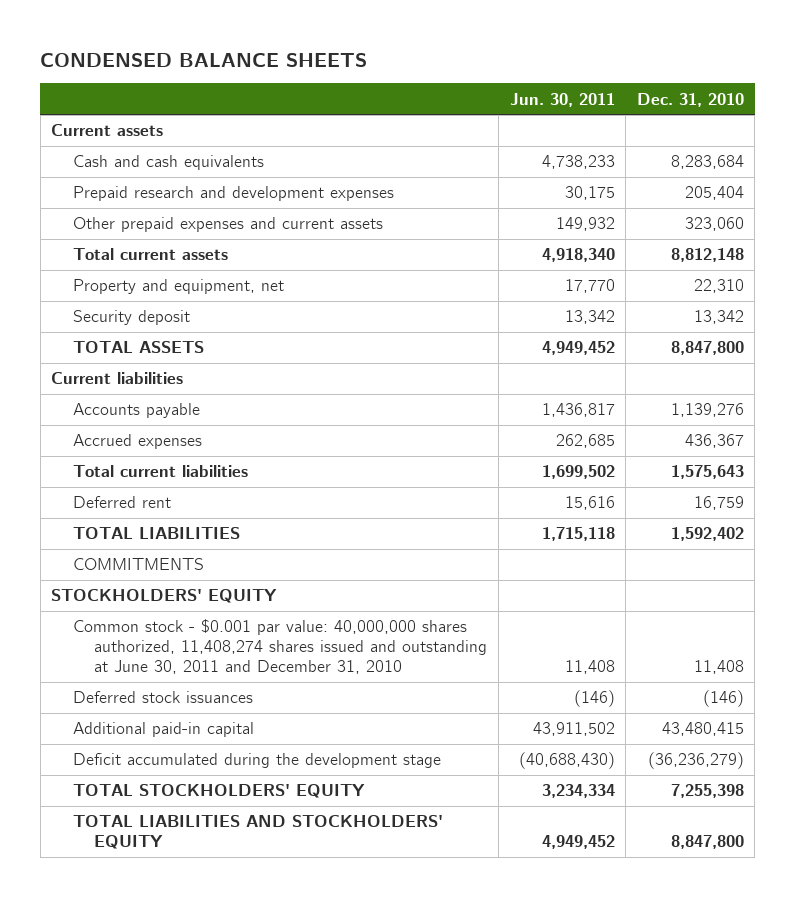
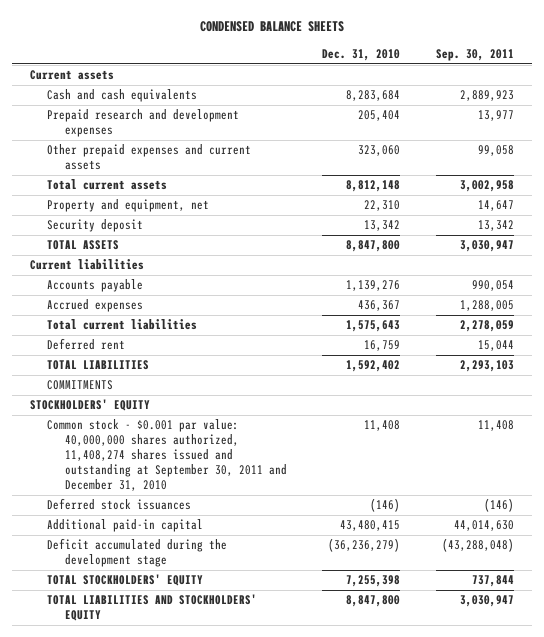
[509,92,615,107] Jun. 30, 2011 -> none
none -> [435,48,514,61] Sep. 30, 2011
[72,619,488,675] Common stock - $0.001 par value: 40,000,000 shares authorized, 11,408,274 shares issued and outstanding at June 30, 2011 and December 31, 2010 -> [47,419,287,492] Common stock - $0.001 par value: 40,000,000 shares authorized, 11,408,274 shares issued and outstanding at September 30, 2011 and December 31, 2010

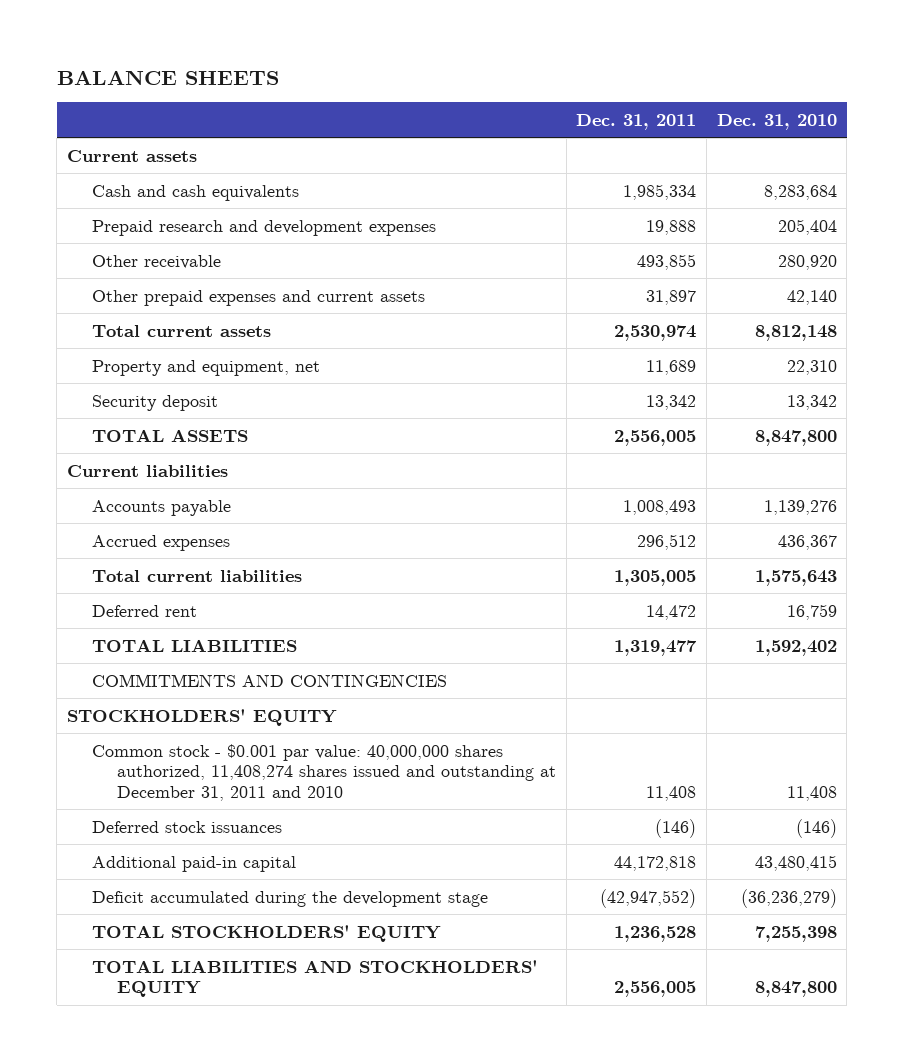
[199,21,344,33] CONDENSED BALANCE SHEETS -> [56,69,279,85] BALANCE SHEETS
[435,48,514,61] Sep. 30, 2011 -> none
none -> [576,114,697,131] Dec. 31, 2011
none -> [92,254,222,269] Other receivable
[358,145,401,157] 323,060 -> [786,289,837,305] 42,140
[47,380,114,391] COMMITMENTS -> [92,673,448,687] COMMITMENTS AND CONTINGENCIES
[47,419,287,492] Common stock - $0.001 par value: 40,000,000 shares authorized, 11,408,274 shares issued and outstanding at September 30, 2011 and December 31, 2010 -> [92,743,557,801] Common stock - $0.001 par value: 40,000,000 shares authorized, 11,408,274 shares issued and outstanding at December 31, 2011 and 2010

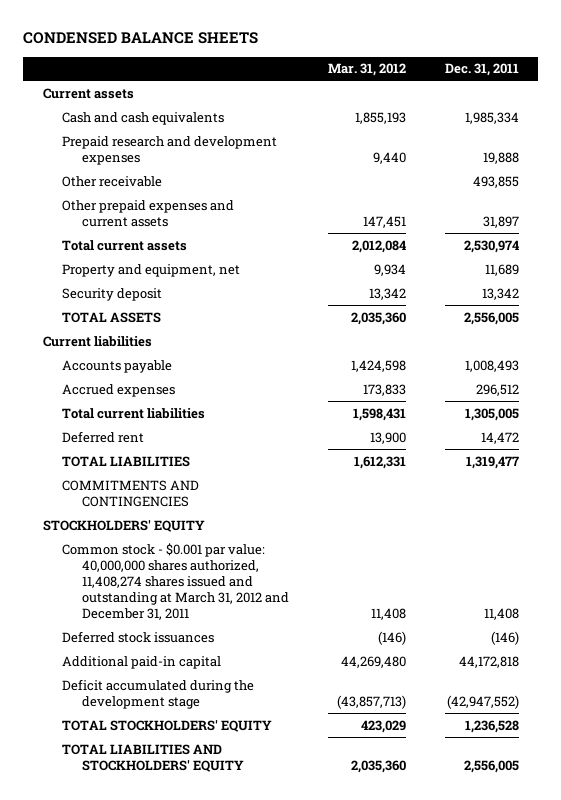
[56,69,279,85] BALANCE SHEETS -> [23,32,259,45] CONDENSED BALANCE SHEETS
[716,114,837,131] Dec. 31, 2010 -> none
none -> [327,63,406,77] Mar. 31, 2012
[92,743,557,801] Common stock - $0.001 par value: 40,000,000 shares authorized, 11,408,274 shares issued and outstanding at December 31, 2011 and 2010 -> [62,542,289,621] Common stock - $0.001 par value: 40,000,000 shares authorized, 11,408,274 shares issued and outstanding at March 31, 2012 and December 31, 2011

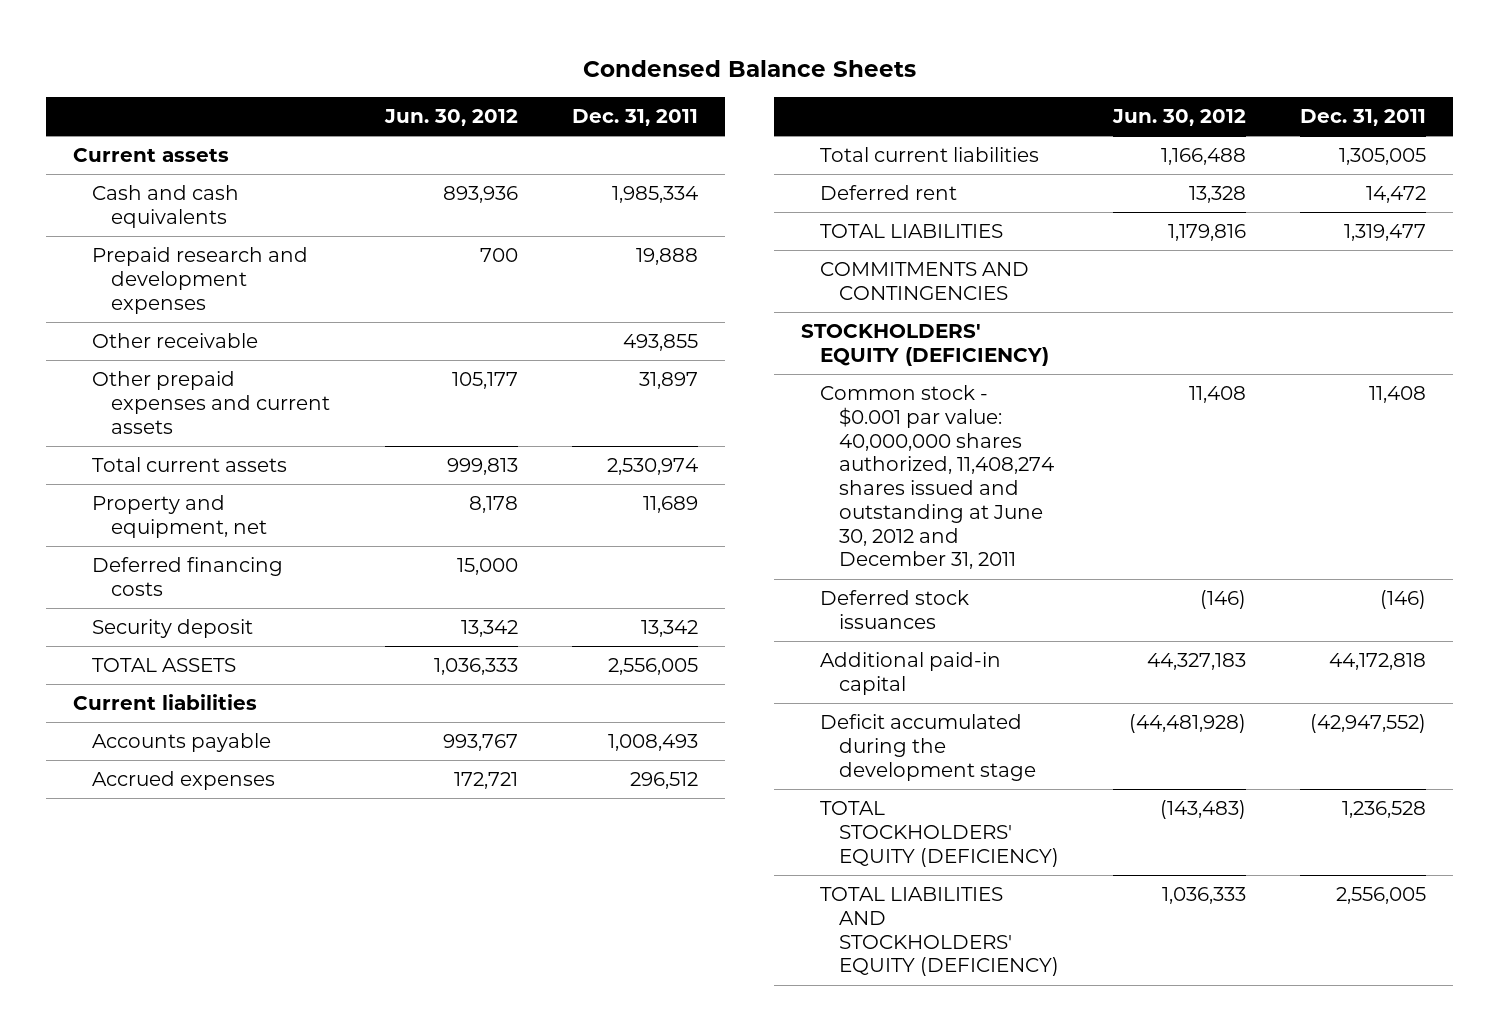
[23,32,259,45] CONDENSED BALANCE SHEETS -> [582,60,916,78] Condensed Balance Sheets
[327,63,406,77] Mar. 31, 2012 -> none
none -> [384,108,519,126] Jun. 30, 2012
none -> [92,557,284,596] Deferred financing costs
[42,519,205,532] STOCKHOLDERS' EQUITY -> [801,324,1050,366] STOCKHOLDERS' EQUITY (DEFICIENCY)
[62,542,289,621] Common stock - $0.001 par value: 40,000,000 shares authorized, 11,408,274 shares issued and outstanding at March 31, 2012 and December 31, 2011 -> [820,385,1055,570] Common stock - $0.001 par value: 40,000,000 shares authorized, 11,408,274 shares issued and outstanding at June 30, 2012 and December 31, 2011
[62,719,273,732] TOTAL STOCKHOLDERS' EQUITY -> [820,801,1060,867] TOTAL STOCKHOLDERS' EQUITY (DEFICIENCY)
[62,743,244,772] TOTAL LIABILITIES AND STOCKHOLDERS' EQUITY -> [820,887,1060,977] TOTAL LIABILITIES AND STOCKHOLDERS' EQUITY (DEFICIENCY)

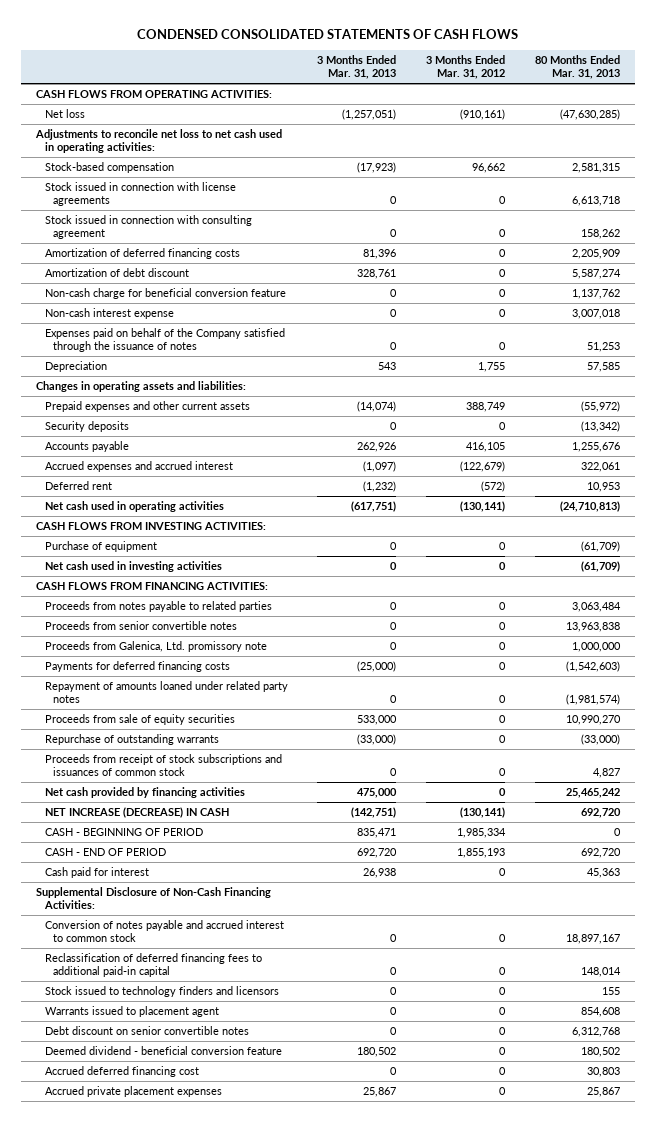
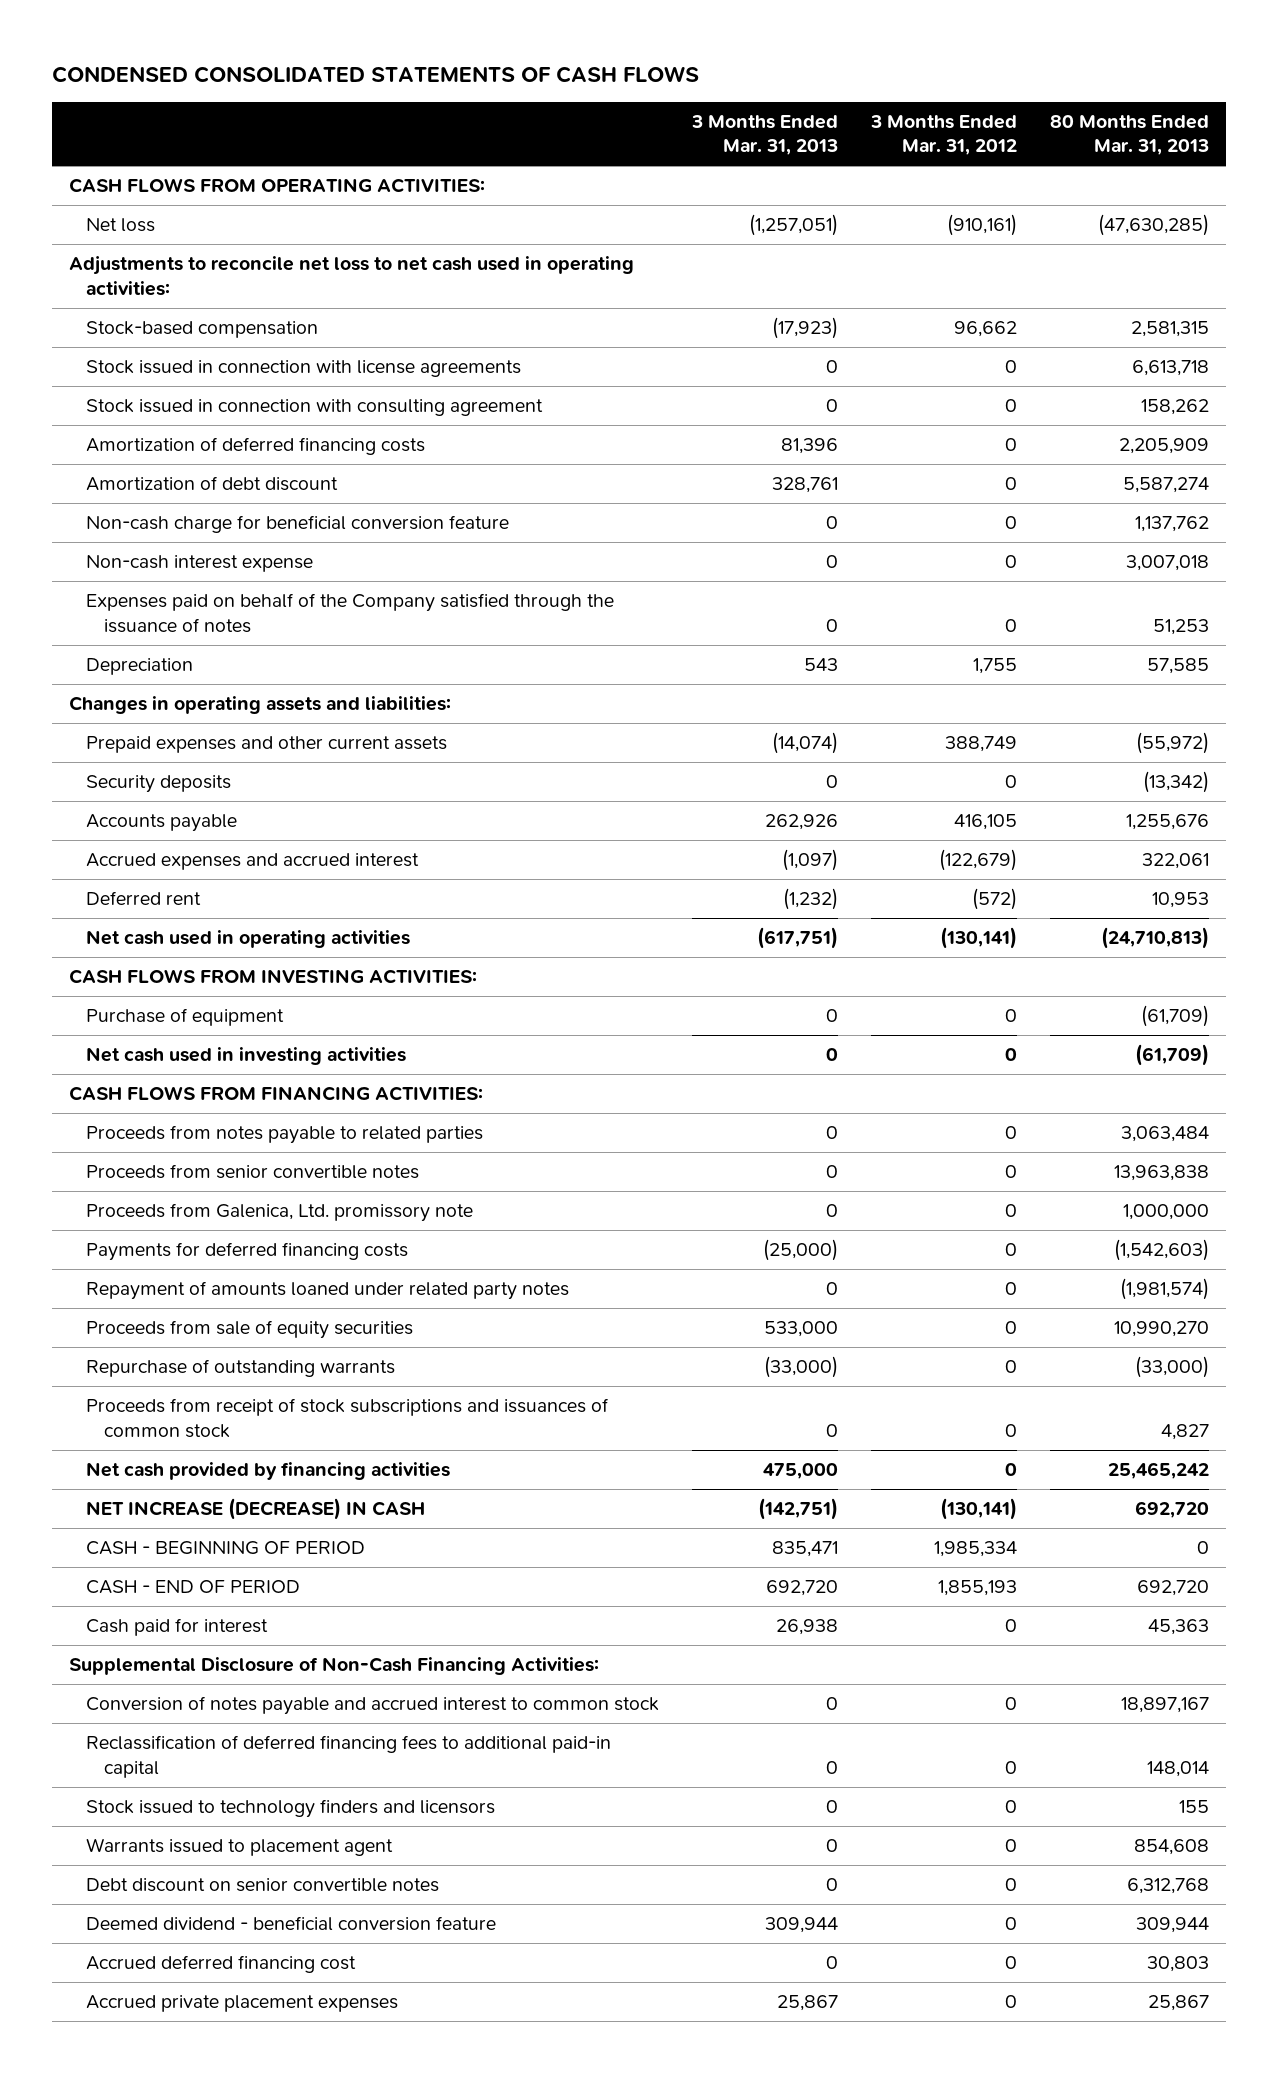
[357,1047,397,1058] 180,502 -> [765,1917,839,1934] 309,944
[580,1047,620,1058] 180,502 -> [1136,1917,1210,1934] 309,944

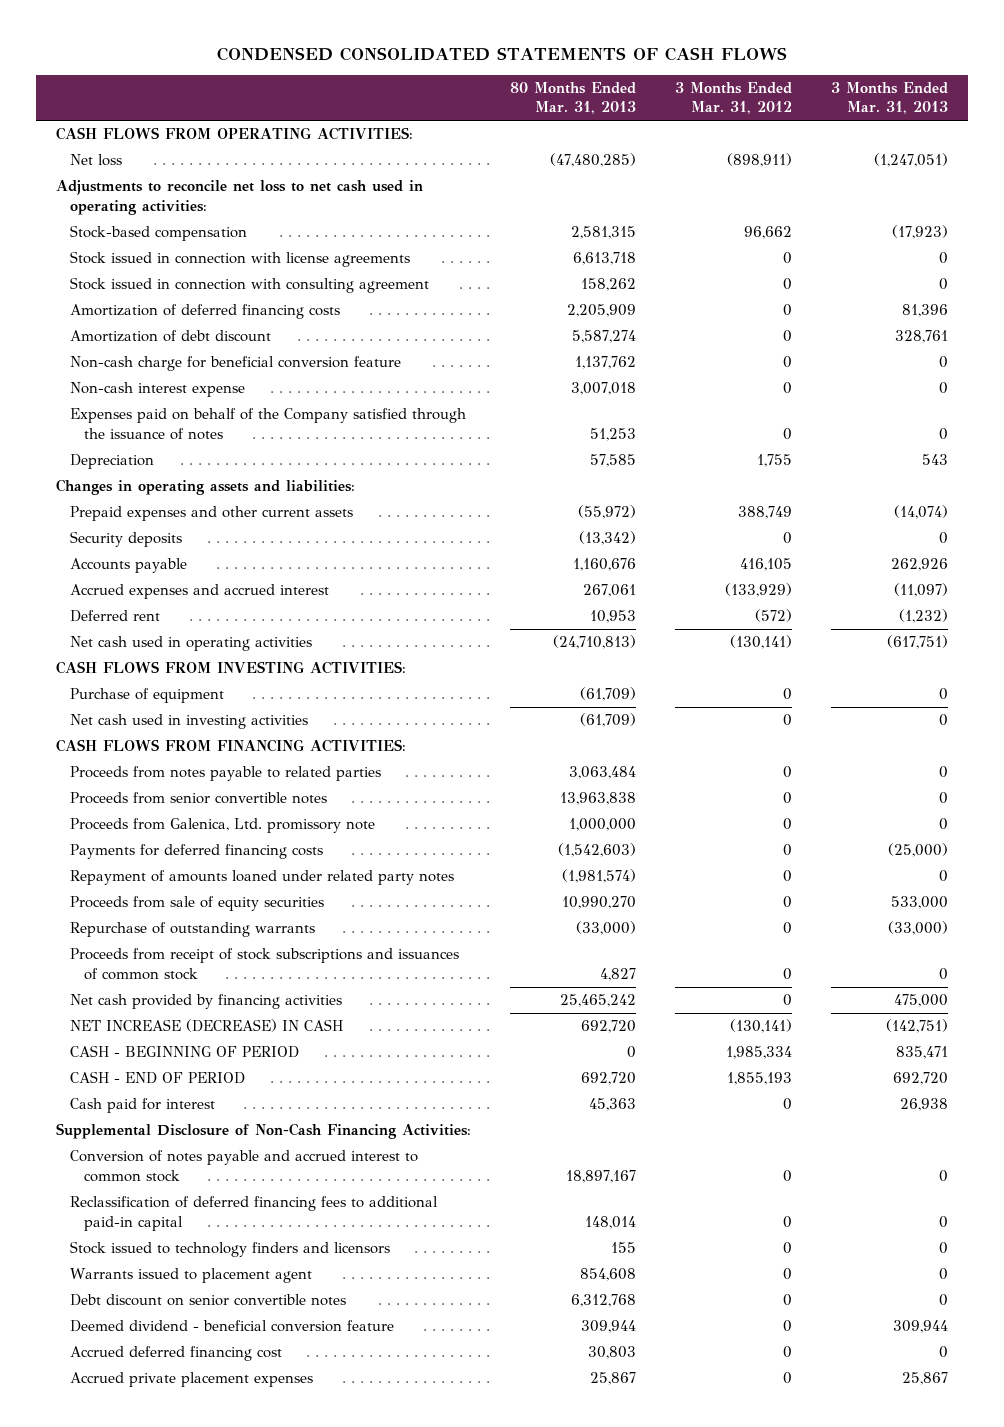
[749,214,839,237] (1,257,051) -> [874,153,949,168] (1,247,051)
[947,214,1018,237] (910,161) -> [727,153,793,168] (898,911)
[1098,214,1210,237] (47,630,285) -> [549,153,636,168] (47,480,285)
[1126,814,1210,831] 1,255,676 -> [572,558,636,572] 1,160,676
[782,849,839,872] (1,097) -> [894,583,949,598] (11,097)
[939,849,1018,872] (122,679) -> [725,583,793,598] (133,929)
[1142,853,1210,870] 322,061 -> [582,584,636,598] 267,061

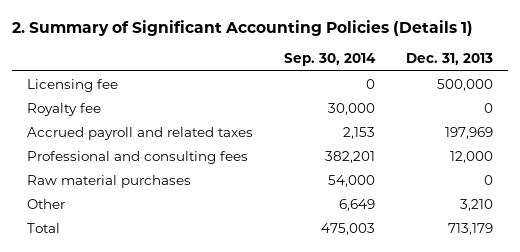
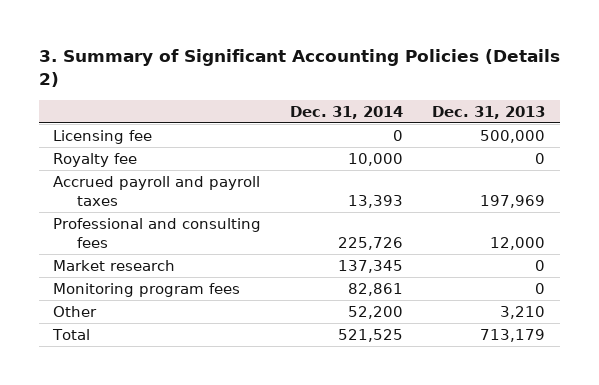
[11,19,473,36] 2. Summary of Significant Accounting Policies (Details 1) -> [38,48,560,87] 3. Summary of Significant Accounting Policies (Details 2)
[284,53,377,67] Sep. 30, 2014 -> none
none -> [290,105,404,119] Dec. 31, 2014
[27,126,254,140] Accrued payroll and related taxes -> [53,175,261,206] Accrued payroll and payroll taxes
[27,174,192,188] Raw material purchases -> none
none -> [53,259,176,271] Market research
none -> [53,282,241,297] Monitoring program fees

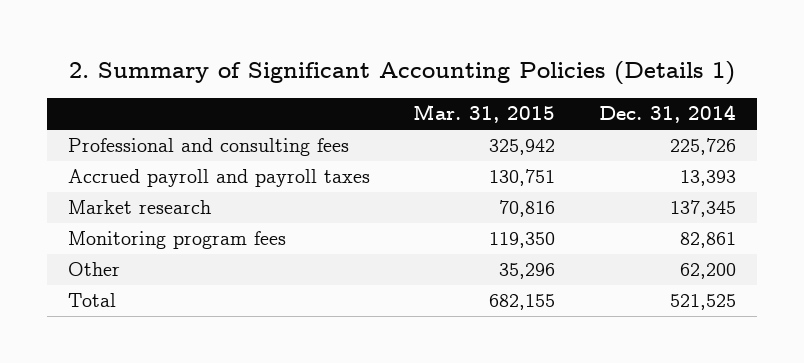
[38,48,560,87] 3. Summary of Significant Accounting Policies (Details 2) -> [68,60,735,85] 2. Summary of Significant Accounting Policies (Details 1)
[432,105,546,119] Dec. 31, 2013 -> none
none -> [413,104,556,124] Mar. 31, 2015
[53,129,153,144] Licensing fee -> none
[53,152,138,167] Royalty fee -> none
[53,175,261,206] Accrued payroll and payroll taxes -> [68,169,371,188] Accrued payroll and payroll taxes
[348,305,404,319] 52,200 -> [679,263,736,280] 62,200

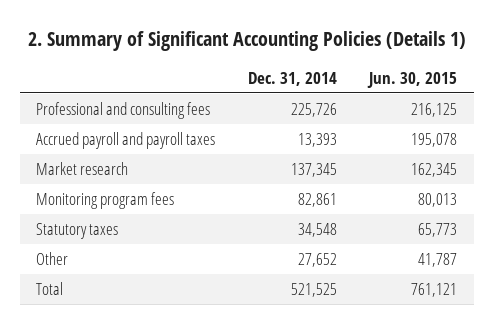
[413,104,556,124] Mar. 31, 2015 -> none
none -> [367,71,458,88] Jun. 30, 2015
none -> [36,222,119,239] Statutory taxes
[679,263,736,280] 62,200 -> [297,252,337,267] 27,652

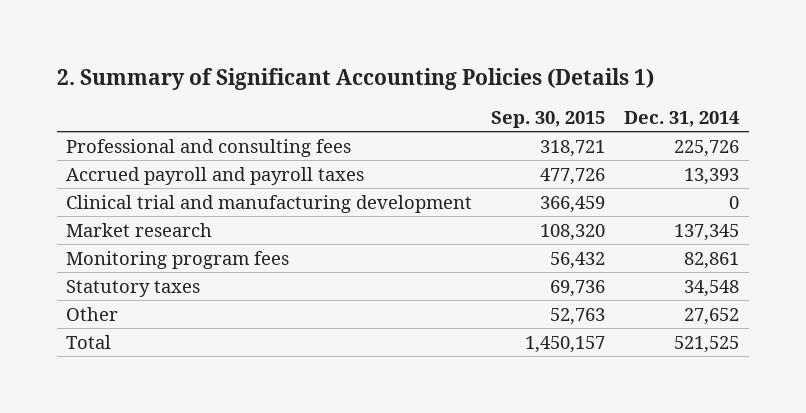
[367,71,458,88] Jun. 30, 2015 -> none
none -> [491,110,606,128] Sep. 30, 2015
none -> [66,194,473,213] Clinical trial and manufacturing development

